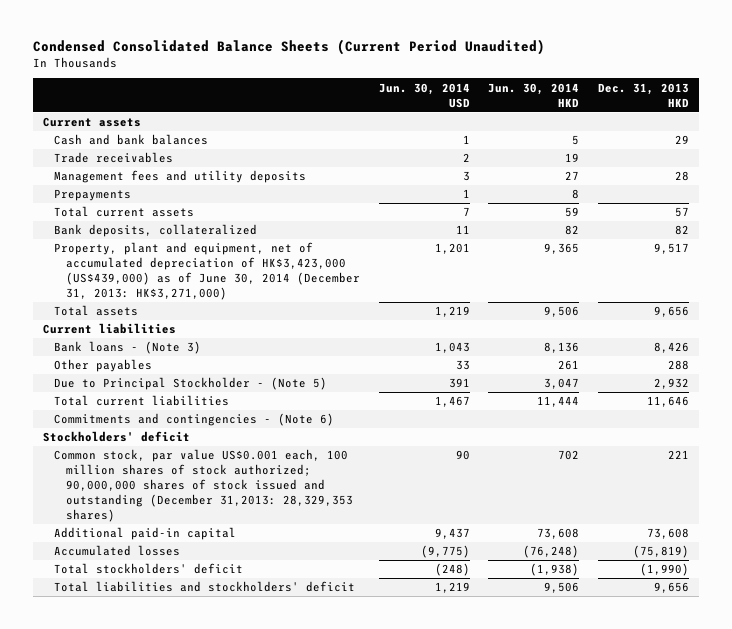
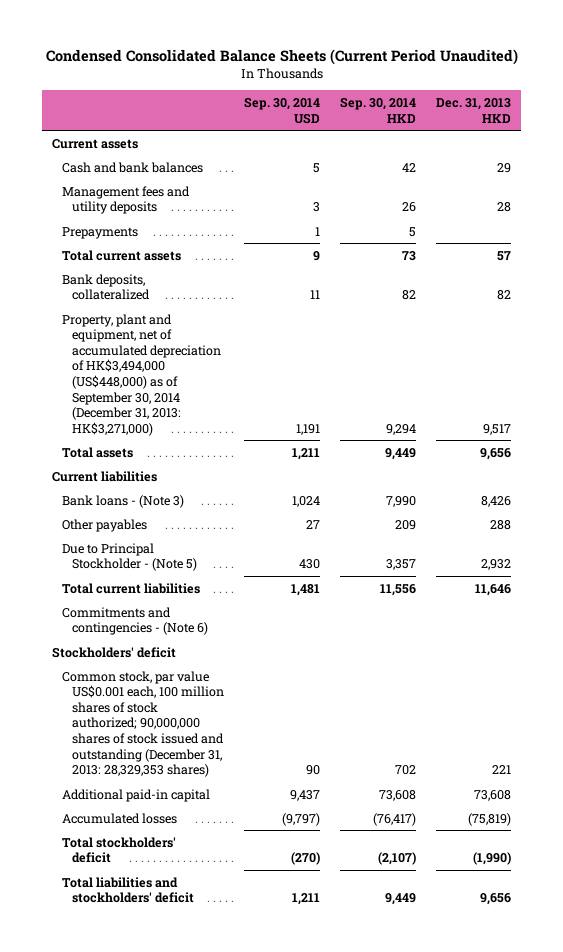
[378,82,470,108] Jun. 30, 2014 USD -> none
[488,82,580,107] Jun. 30, 2014 HKD -> none
none -> [244,97,321,124] Sep. 30, 2014 USD
none -> [340,97,417,123] Sep. 30, 2014 HKD
[54,152,174,164] Trade receivables -> none
[54,242,360,301] Property, plant and equipment, net of accumulated depreciation of HK$3,423,000 (US$439,000) as of June 30, 2014 (December 31, 2013: HK$3,271,000) -> [62,313,222,436] Property, plant and equipment, net of accumulated depreciation of HK$3,494,000 (US$448,000) as of September 30, 2014 (December 31, 2013: HK$3,271,000)
[54,449,353,523] Common stock, par value US$0.001 each, 100 million shares of stock authorized; 90,000,000 shares of stock issued and outstanding (December 31,2013: 28,329,353 shares) -> [62,670,225,778] Common stock, par value US$0.001 each, 100 million shares of stock authorized; 90,000,000 shares of stock issued and outstanding (December 31, 2013: 28,329,353 shares)

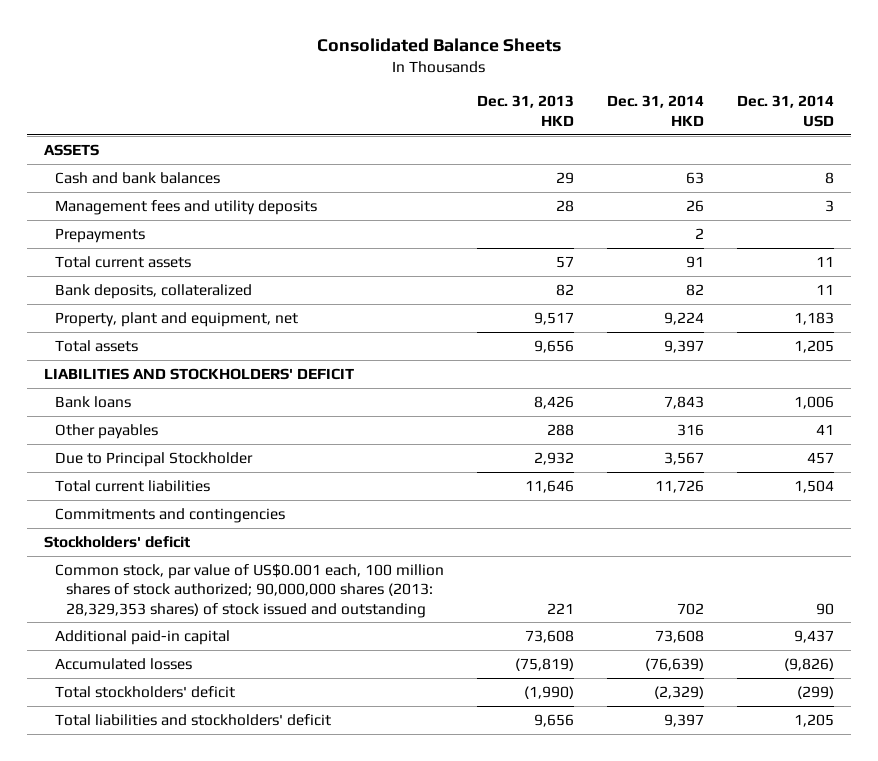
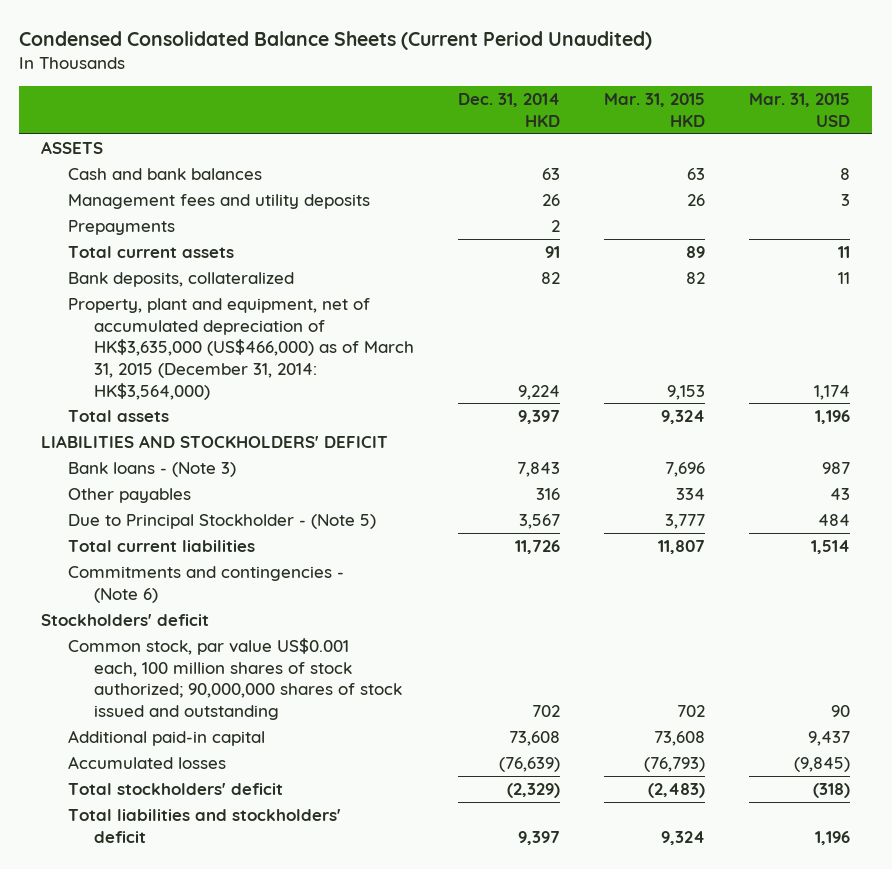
[317,38,562,53] Consolidated Balance Sheets -> [19,30,653,50] Condensed Consolidated Balance Sheets (Current Period Unaudited)
[477,95,575,126] Dec. 31, 2013 HKD -> none
[737,95,835,127] Dec. 31, 2014 USD -> none
none -> [604,93,706,127] Mar. 31, 2015 HKD
none -> [749,93,851,127] Mar. 31, 2015 USD
[55,311,299,327] Property, plant and equipment, net -> [67,297,414,400] Property, plant and equipment, net of accumulated depreciation of HK$3,635,000 (US$466,000) as of March 31, 2015 (December 31, 2014: HK$3,564,000)
[55,395,132,408] Bank loans -> [67,461,236,477] Bank loans - (Note 3)
[55,451,254,467] Due to Principal Stockholder -> [67,513,376,529] Due to Principal Stockholder - (Note 5)
[55,507,286,523] Commitments and contingencies -> [67,565,344,603] Commitments and contingencies - (Note 6)
[55,563,445,618] Common stock, par value of US$0.001 each, 100 million shares of stock authorized; 90,000,000 shares (2013: 28,329,353 shares) of stock issued and outstanding -> [67,637,402,720] Common stock, par value US$0.001 each, 100 million shares of stock authorized; 90,000,000 shares of stock issued and outstanding

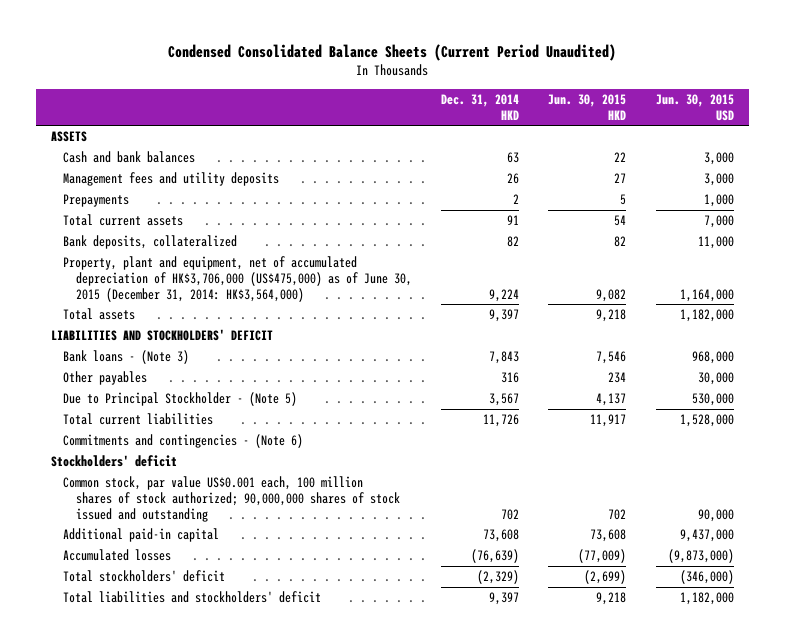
[604,93,706,127] Mar. 31, 2015 HKD -> none
[749,93,851,127] Mar. 31, 2015 USD -> none
none -> [548,93,627,120] Jun. 30, 2015 HKD
none -> [655,93,734,121] Jun. 30, 2015 USD
[67,297,414,400] Property, plant and equipment, net of accumulated depreciation of HK$3,635,000 (US$466,000) as of March 31, 2015 (December 31, 2014: HK$3,564,000) -> [63,256,412,302] Property, plant and equipment, net of accumulated depreciation of HK$3,706,000 (US$475,000) as of June 30, 2015 (December 31, 2014: HK$3,564,000)

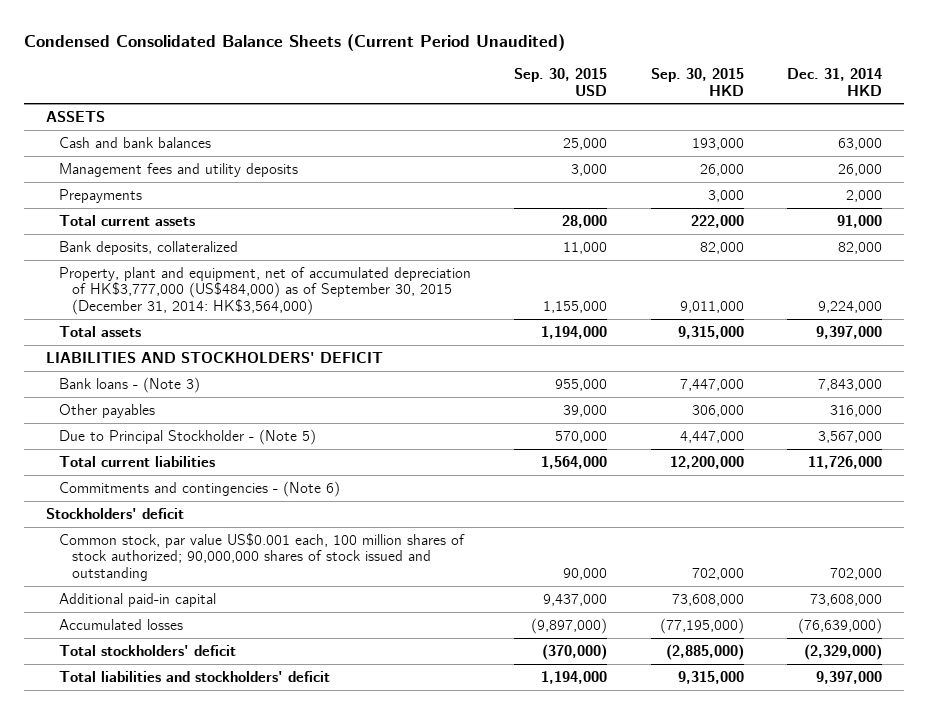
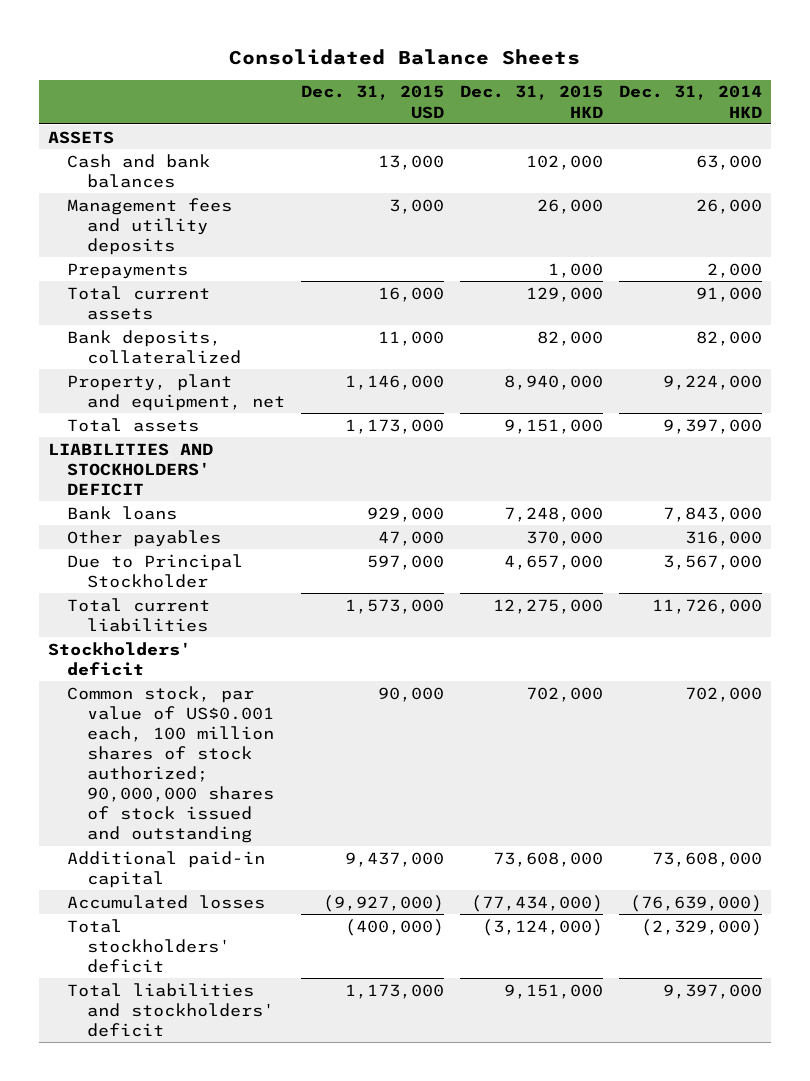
[24,33,566,51] Condensed Consolidated Balance Sheets (Current Period Unaudited) -> [228,49,580,66] Consolidated Balance Sheets
[514,67,608,96] Sep. 30, 2015 USD -> none
[650,67,744,96] Sep. 30, 2015 HKD -> none
none -> [300,85,444,119] Dec. 31, 2015 USD
none -> [460,85,604,118] Dec. 31, 2015 HKD
[59,266,472,316] Property, plant and equipment, net of accumulated depreciation of HK$3,777,000 (US$484,000) as of September 30, 2015 (December 31, 2014: HK$3,564,000) -> [67,373,285,411] Property, plant and equipment, net
[59,376,201,393] Bank loans - (Note 3) -> [67,505,178,520] Bank loans
[59,428,317,445] Due to Principal Stockholder - (Note 5) -> [67,553,244,588] Due to Principal Stockholder
[59,480,341,497] Commitments and contingencies - (Note 6) -> none
[59,532,466,582] Common stock, par value US$0.001 each, 100 million shares of stock authorized; 90,000,000 shares of stock issued and outstanding -> [67,685,274,844] Common stock, par value of US$0.001 each, 100 million shares of stock authorized; 90,000,000 shares of stock issued and outstanding

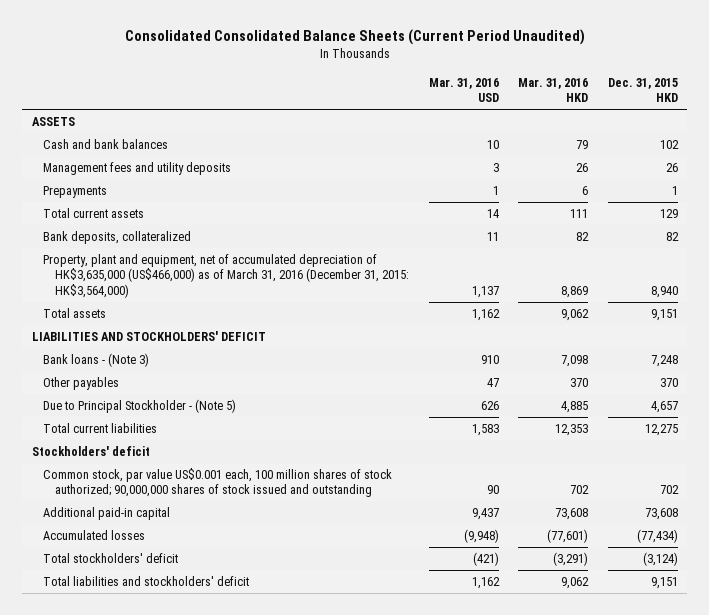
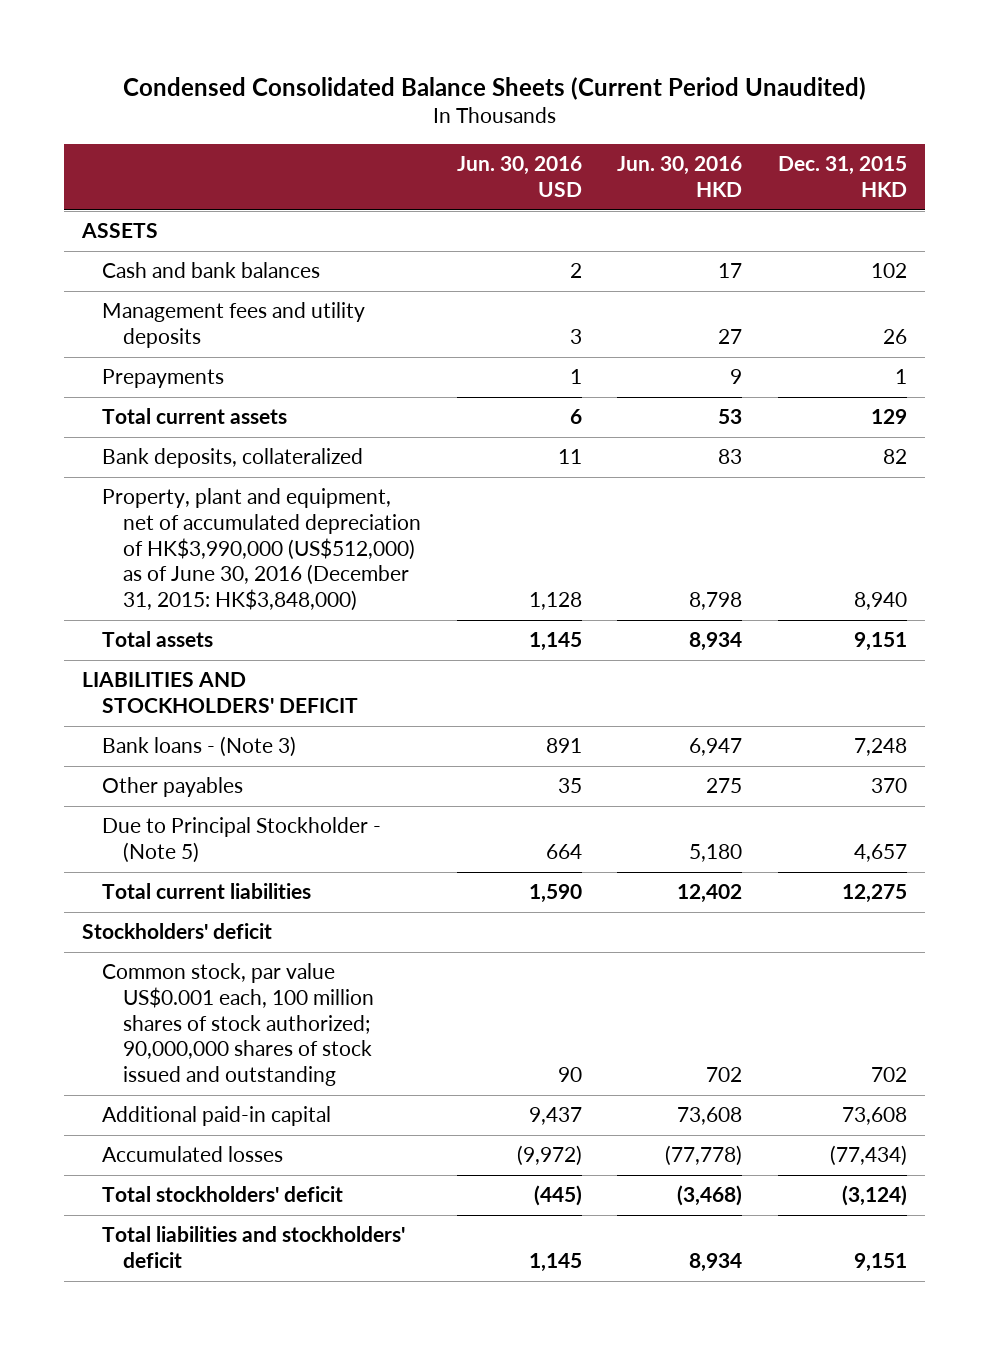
[124,29,585,46] Consolidated Consolidated Balance Sheets (Current Period Unaudited) -> [122,76,866,100] Condensed Consolidated Balance Sheets (Current Period Unaudited)
[428,77,499,103] Mar. 31, 2016 USD -> none
[518,77,589,103] Mar. 31, 2016 HKD -> none
none -> [456,156,582,197] Jun. 30, 2016 USD
none -> [617,156,743,197] Jun. 30, 2016 HKD
[43,253,410,298] Property, plant and equipment, net of accumulated depreciation of HK$3,635,000 (US$466,000) as of March 31, 2016 (December 31, 2015: HK$3,564,000) -> [102,488,421,611] Property, plant and equipment, net of accumulated depreciation of HK$3,990,000 (US$512,000) as of June 30, 2016 (December 31, 2015: HK$3,848,000)

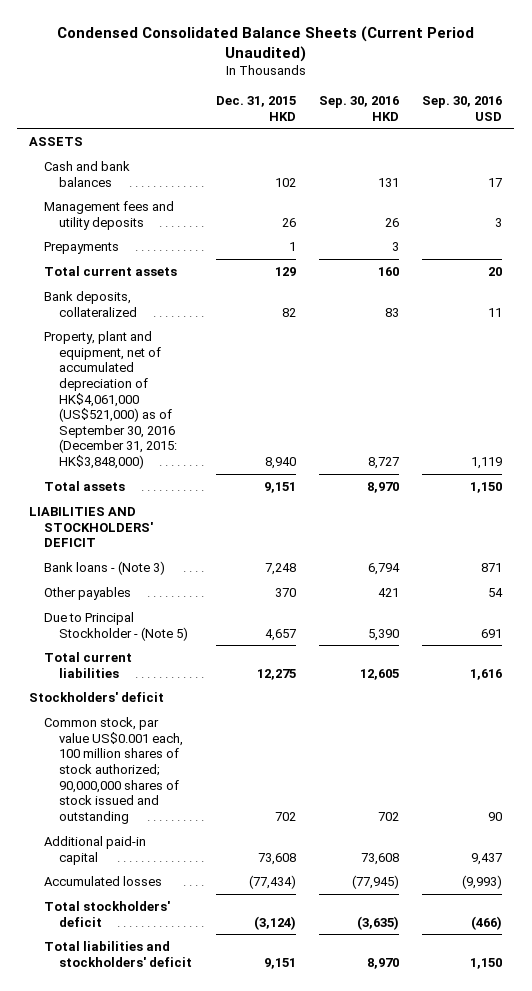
[456,156,582,197] Jun. 30, 2016 USD -> none
[617,156,743,197] Jun. 30, 2016 HKD -> none
none -> [318,95,399,121] Sep. 30, 2016 HKD
none -> [422,95,503,121] Sep. 30, 2016 USD
[102,488,421,611] Property, plant and equipment, net of accumulated depreciation of HK$3,990,000 (US$512,000) as of June 30, 2016 (December 31, 2015: HK$3,848,000) -> [44,330,178,470] Property, plant and equipment, net of accumulated depreciation of HK$4,061,000 (US$521,000) as of September 30, 2016 (December 31, 2015: HK$3,848,000)

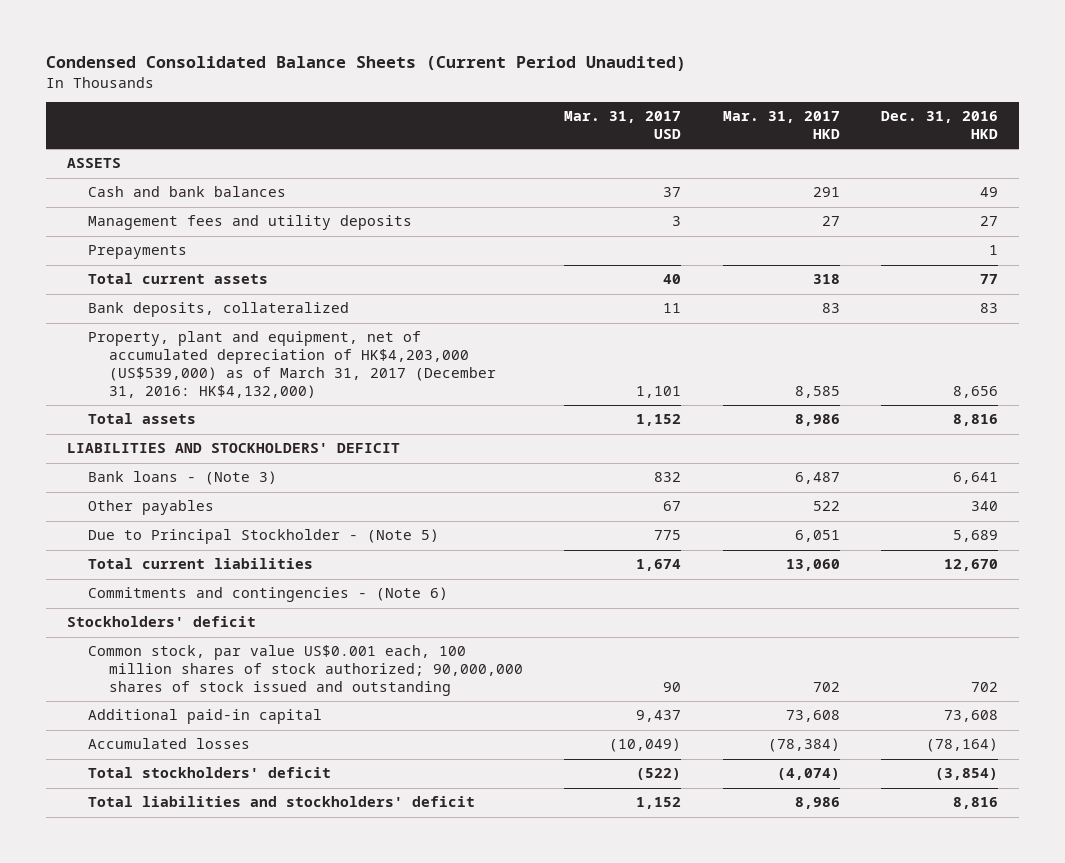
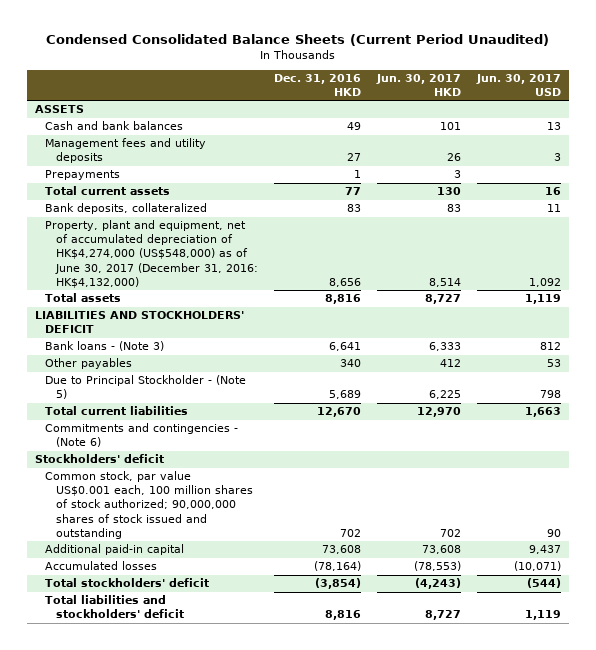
[564,111,682,140] Mar. 31, 2017 USD -> none
[722,111,840,140] Mar. 31, 2017 HKD -> none
none -> [375,73,461,97] Jun. 30, 2017 HKD
none -> [476,73,562,97] Jun. 30, 2017 USD
[87,331,496,398] Property, plant and equipment, net of accumulated depreciation of HK$4,203,000 (US$539,000) as of March 31, 2017 (December 31, 2016: HK$4,132,000) -> [45,220,258,288] Property, plant and equipment, net of accumulated depreciation of HK$4,274,000 (US$548,000) as of June 30, 2017 (December 31, 2016: HK$4,132,000)

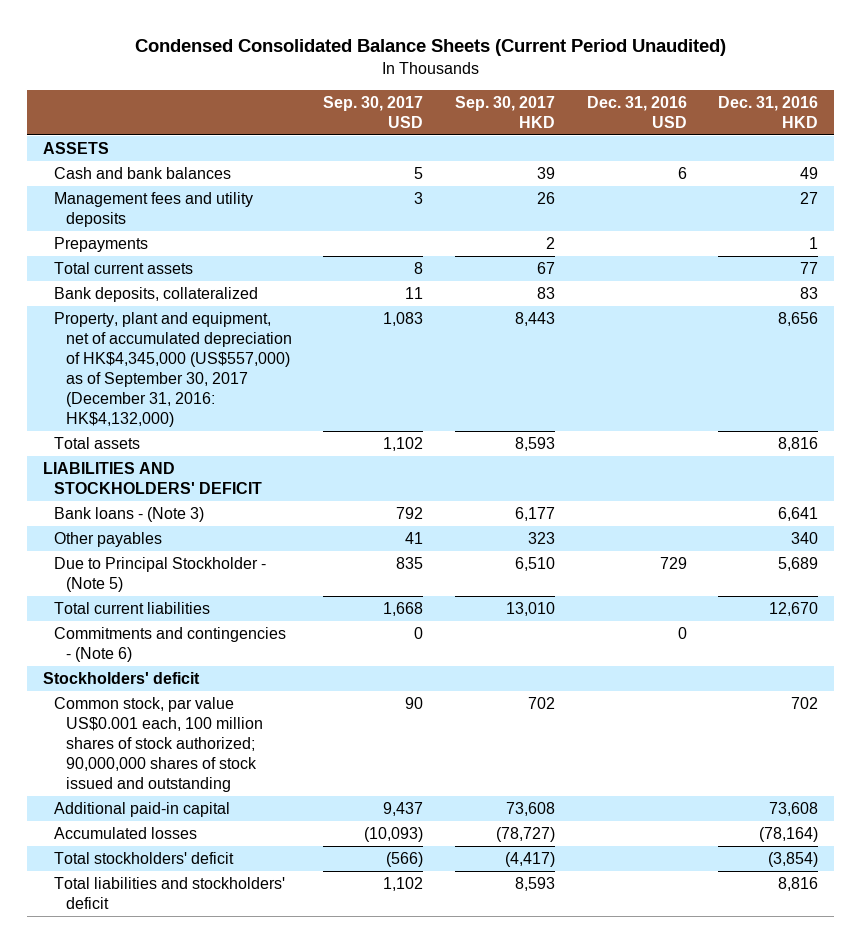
[375,73,461,97] Jun. 30, 2017 HKD -> none
[476,73,562,97] Jun. 30, 2017 USD -> none
none -> [323,96,424,129] Sep. 30, 2017 USD
none -> [454,96,555,129] Sep. 30, 2017 HKD
none -> [586,96,687,129] Dec. 31, 2016 USD
[45,220,258,288] Property, plant and equipment, net of accumulated depreciation of HK$4,274,000 (US$548,000) as of June 30, 2017 (December 31, 2016: HK$4,132,000) -> [54,311,292,428] Property, plant and equipment, net of accumulated depreciation of HK$4,345,000 (US$557,000) as of September 30, 2017 (December 31, 2016: HK$4,132,000)

